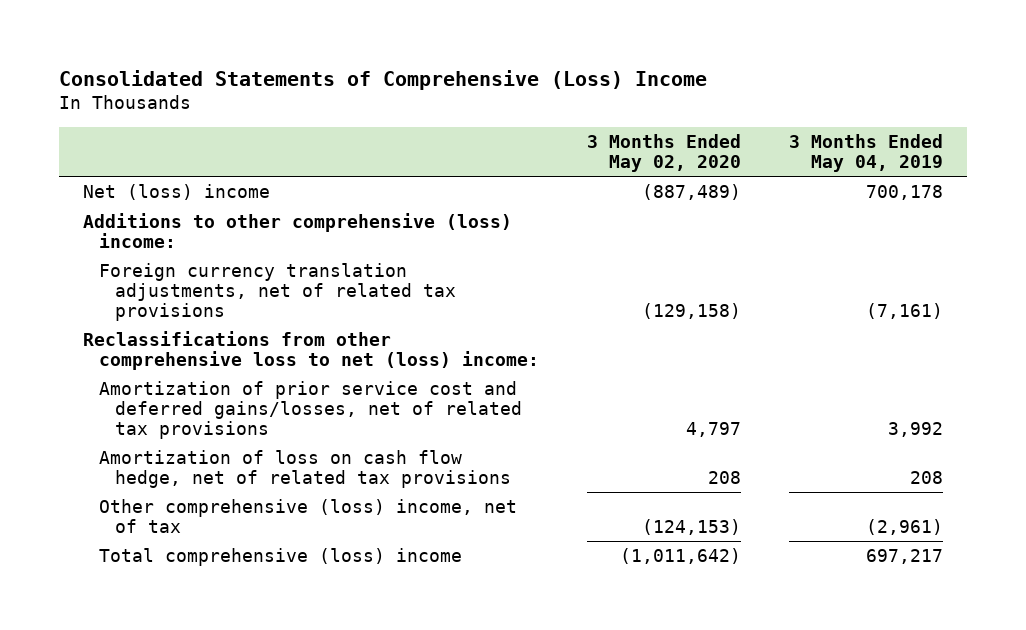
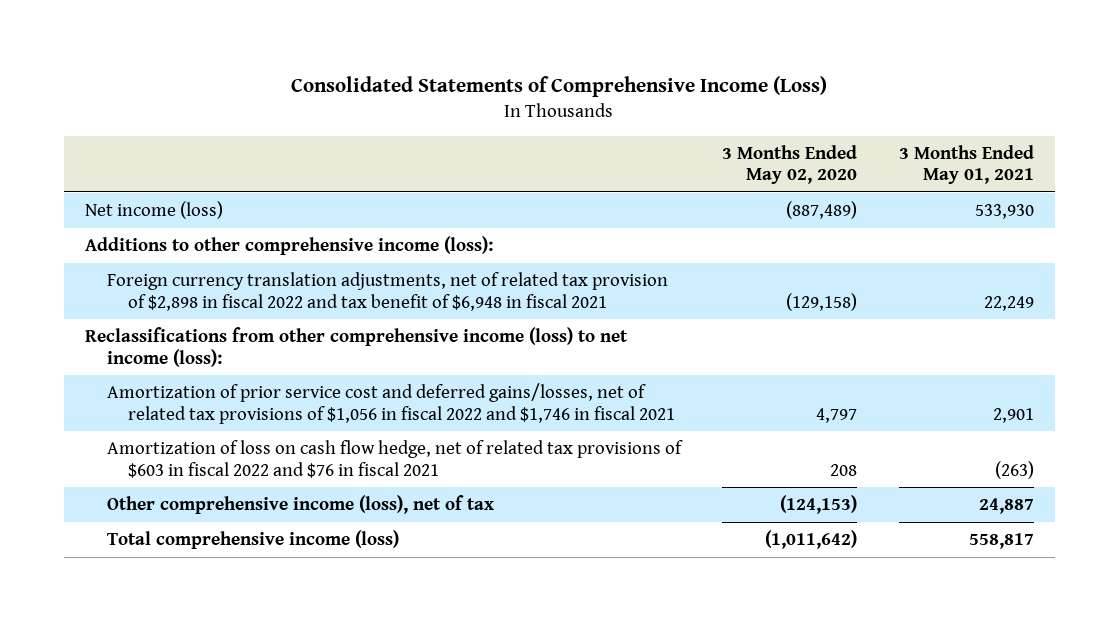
[59,70,708,91] Consolidated Statements of Comprehensive (Loss) Income -> [291,76,828,98] Consolidated Statements of Comprehensive Income (Loss)
[788,133,943,172] 3 Months Ended May 04, 2019 -> none
none -> [898,144,1034,185] 3 Months Ended May 01, 2021
[83,184,271,201] Net (loss) income -> [84,201,223,220] Net income (loss)
[83,213,513,248] Additions to other comprehensive (loss) income: -> [84,236,493,256] Additions to other comprehensive income (loss):
[99,263,457,321] Foreign currency translation adjustments, net of related tax provisions -> [106,272,668,311] Foreign currency translation adjustments, net of related tax provision of $2,898 in fiscal 2022 and tax benefit of $6,948 in fiscal 2021
[83,331,540,370] Reclassifications from other comprehensive loss to net (loss) income: -> [84,327,628,367] Reclassifications from other comprehensive income (loss) to net income (loss):
[99,381,523,439] Amortization of prior service cost and deferred gains/losses, net of related tax provisions -> [106,383,676,424] Amortization of prior service cost and deferred gains/losses, net of related tax provisions of $1,056 in fiscal 2022 and $1,746 in fiscal 2021
[99,450,512,488] Amortization of loss on cash flow hedge, net of related tax provisions -> [106,440,683,478] Amortization of loss on cash flow hedge, net of related tax provisions of $603 in fiscal 2022 and $76 in fiscal 2021
[99,499,518,533] Other comprehensive (loss) income, net of tax -> [106,495,494,515] Other comprehensive income (loss), net of tax
[99,548,463,567] Total comprehensive (loss) income -> [106,530,399,550] Total comprehensive income (loss)

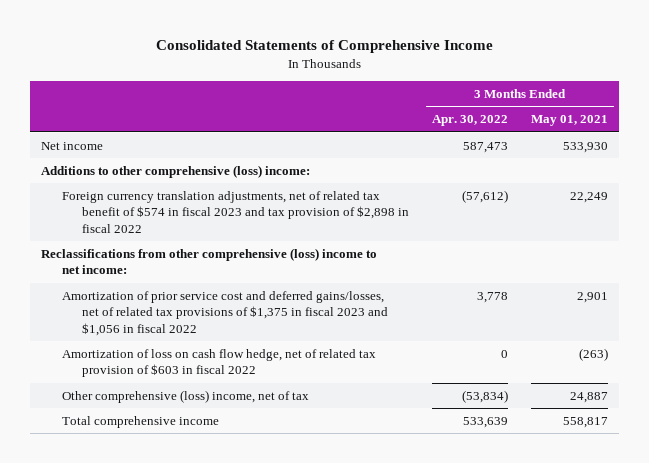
[291,76,828,98] Consolidated Statements of Comprehensive Income (Loss) -> [155,40,493,54] Consolidated Statements of Comprehensive Income
[722,144,858,185] 3 Months Ended May 02, 2020 -> none
none -> [431,115,508,127] Apr. 30, 2022
[84,201,223,220] Net income (loss) -> [41,141,104,150] Net income
[84,236,493,256] Additions to other comprehensive income (loss): -> [41,164,311,178] Additions to other comprehensive (loss) income:
[106,272,668,311] Foreign currency translation adjustments, net of related tax provision of $2,898 in fiscal 2022 and tax benefit of $6,948 in fiscal 2021 -> [61,190,410,233] Foreign currency translation adjustments, net of related tax benefit of $574 in fiscal 2023 and tax provision of $2,898 in fiscal 2022
[84,327,628,367] Reclassifications from other comprehensive income (loss) to net income (loss): -> [41,247,378,275] Reclassifications from other comprehensive (loss) income to net income:
[106,383,676,424] Amortization of prior service cost and deferred gains/losses, net of related tax provisions of $1,056 in fiscal 2022 and $1,746 in fiscal 2021 -> [61,290,389,336] Amortization of prior service cost and deferred gains/losses, net of related tax provisions of $1,375 in fiscal 2023 and $1,056 in fiscal 2022
[106,440,683,478] Amortization of loss on cash flow hedge, net of related tax provisions of $603 in fiscal 2022 and $76 in fiscal 2021 -> [61,348,376,378] Amortization of loss on cash flow hedge, net of related tax provision of $603 in fiscal 2022
[106,495,494,515] Other comprehensive income (loss), net of tax -> [61,389,309,403] Other comprehensive (loss) income, net of tax
[106,530,399,550] Total comprehensive income (loss) -> [61,415,219,428] Total comprehensive income

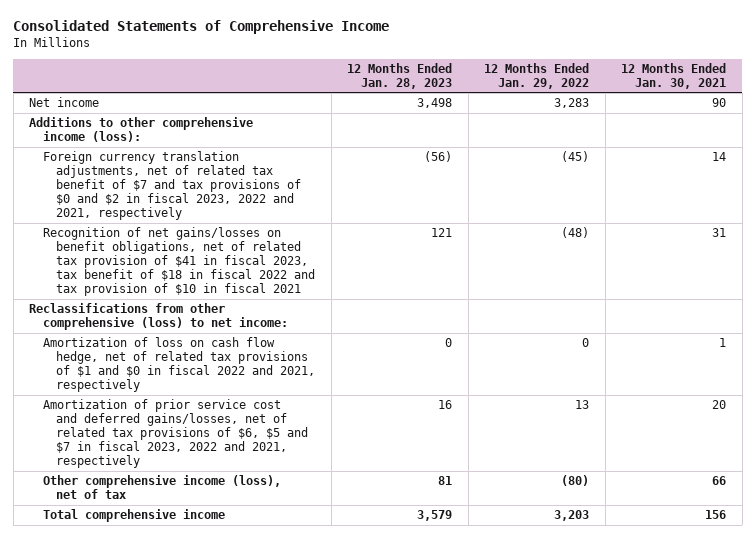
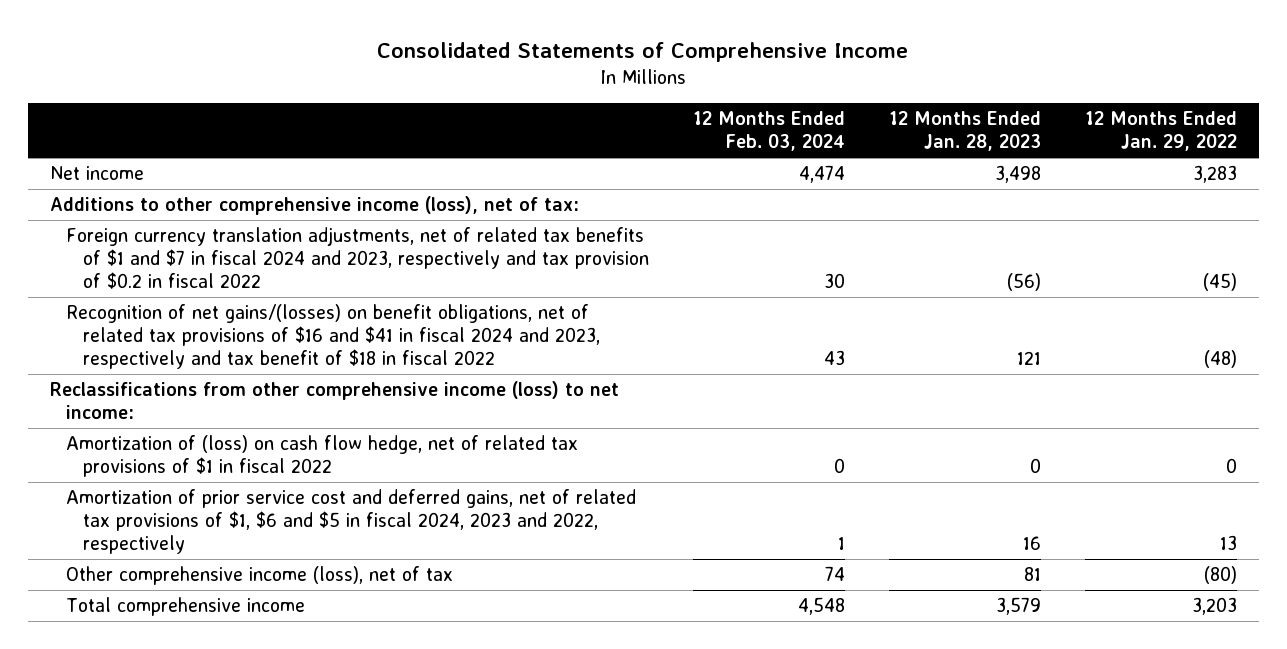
[621,62,727,89] 12 Months Ended Jan. 30, 2021 -> none
none -> [693,111,846,152] 12 Months Ended Feb. 03, 2024
[29,117,254,143] Additions to other comprehensive income (loss): -> [49,195,579,215] Additions to other comprehensive income (loss), net of tax:
[42,151,302,221] Foreign currency translation adjustments, net of related tax benefit of $7 and tax provisions of $0 and $2 in fiscal 2023, 2022 and 2021, respectively -> [66,226,650,290] Foreign currency translation adjustments, net of related tax benefits of $1 and $7 in fiscal 2024 and 2023, respectively and tax provision of $0.2 in fiscal 2022
[42,227,316,297] Recognition of net gains/losses on benefit obligations, net of related tax provision of $41 in fiscal 2023, tax benefit of $18 in fiscal 2022 and tax provision of $10 in fiscal 2021 -> [66,303,601,370] Recognition of net gains/(losses) on benefit obligations, net of related tax provisions of $16 and $41 in fiscal 2024 and 2023, respectively and tax benefit of $18 in fiscal 2022
[29,303,288,331] Reclassifications from other comprehensive (loss) to net income: -> [49,380,619,420] Reclassifications from other comprehensive income (loss) to net income:
[42,337,316,393] Amortization of loss on cash flow hedge, net of related tax provisions of $1 and $0 in fiscal 2022 and 2021, respectively -> [66,434,579,478] Amortization of (loss) on cash flow hedge, net of related tax provisions of $1 in fiscal 2022
[42,399,309,469] Amortization of prior service cost and deferred gains/losses, net of related tax provisions of $6, $5 and $7 in fiscal 2023, 2022 and 2021, respectively -> [66,488,637,555] Amortization of prior service cost and deferred gains, net of related tax provisions of $1, $6 and $5 in fiscal 2024, 2023 and 2022, respectively

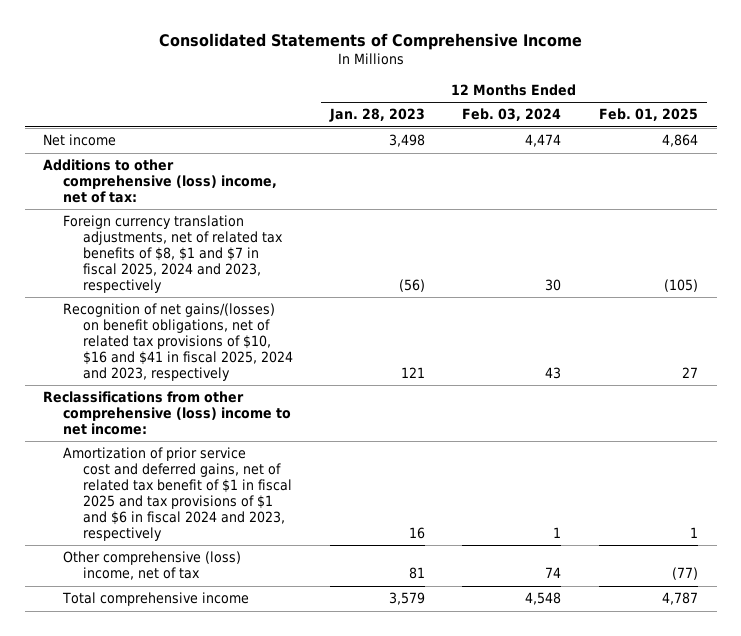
[1085,111,1238,152] 12 Months Ended Jan. 29, 2022 -> none
none -> [598,108,698,122] Feb. 01, 2025
[66,434,579,478] Amortization of (loss) on cash flow hedge, net of related tax provisions of $1 in fiscal 2022 -> none
[49,195,579,215] Additions to other comprehensive income (loss), net of tax: -> [43,159,277,204] Additions to other comprehensive (loss) income, net of tax:
[66,226,650,290] Foreign currency translation adjustments, net of related tax benefits of $1 and $7 in fiscal 2024 and 2023, respectively and tax provision of $0.2 in fiscal 2022 -> [62,215,283,293] Foreign currency translation adjustments, net of related tax benefits of $8, $1 and $7 in fiscal 2025, 2024 and 2023, respectively
[66,303,601,370] Recognition of net gains/(losses) on benefit obligations, net of related tax provisions of $16 and $41 in fiscal 2024 and 2023, respectively and tax benefit of $18 in fiscal 2022 -> [62,303,293,381] Recognition of net gains/(losses) on benefit obligations, net of related tax provisions of $10, $16 and $41 in fiscal 2025, 2024 and 2023, respectively
[49,380,619,420] Reclassifications from other comprehensive income (loss) to net income: -> [43,391,291,436] Reclassifications from other comprehensive (loss) income to net income:
[66,488,637,555] Amortization of prior service cost and deferred gains, net of related tax provisions of $1, $6 and $5 in fiscal 2024, 2023 and 2022, respectively -> [62,447,292,541] Amortization of prior service cost and deferred gains, net of related tax benefit of $1 in fiscal 2025 and tax provisions of $1 and $6 in fiscal 2024 and 2023, respectively
[66,565,454,585] Other comprehensive income (loss), net of tax -> [62,551,241,581] Other comprehensive (loss) income, net of tax

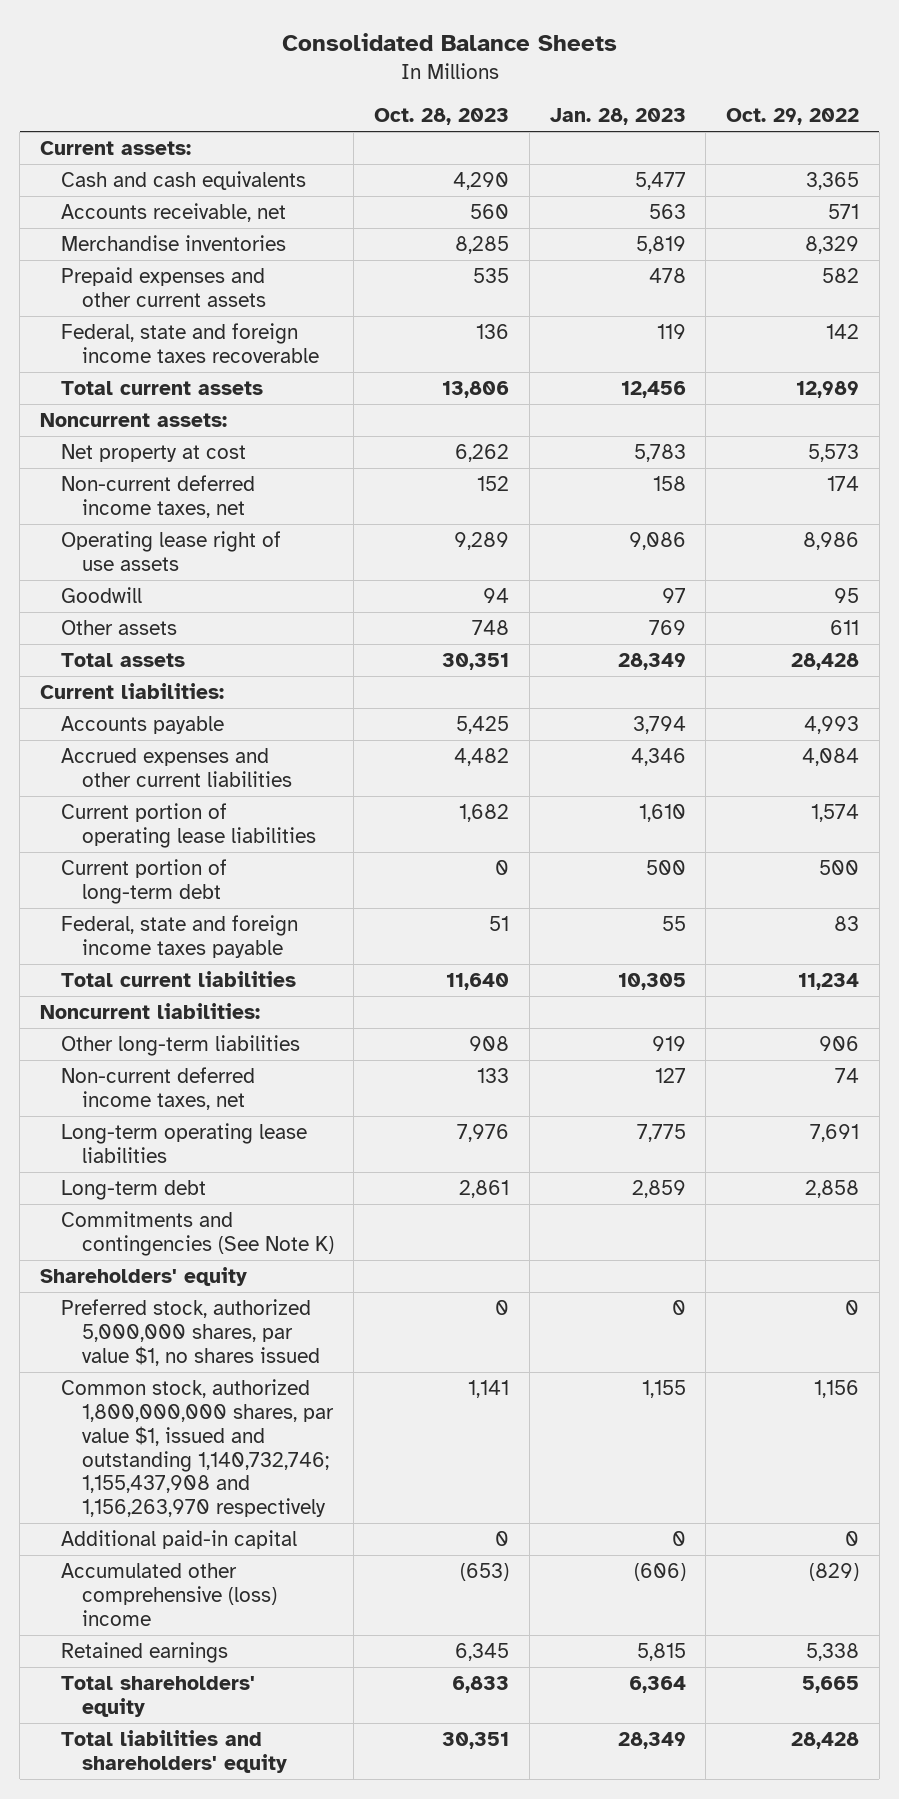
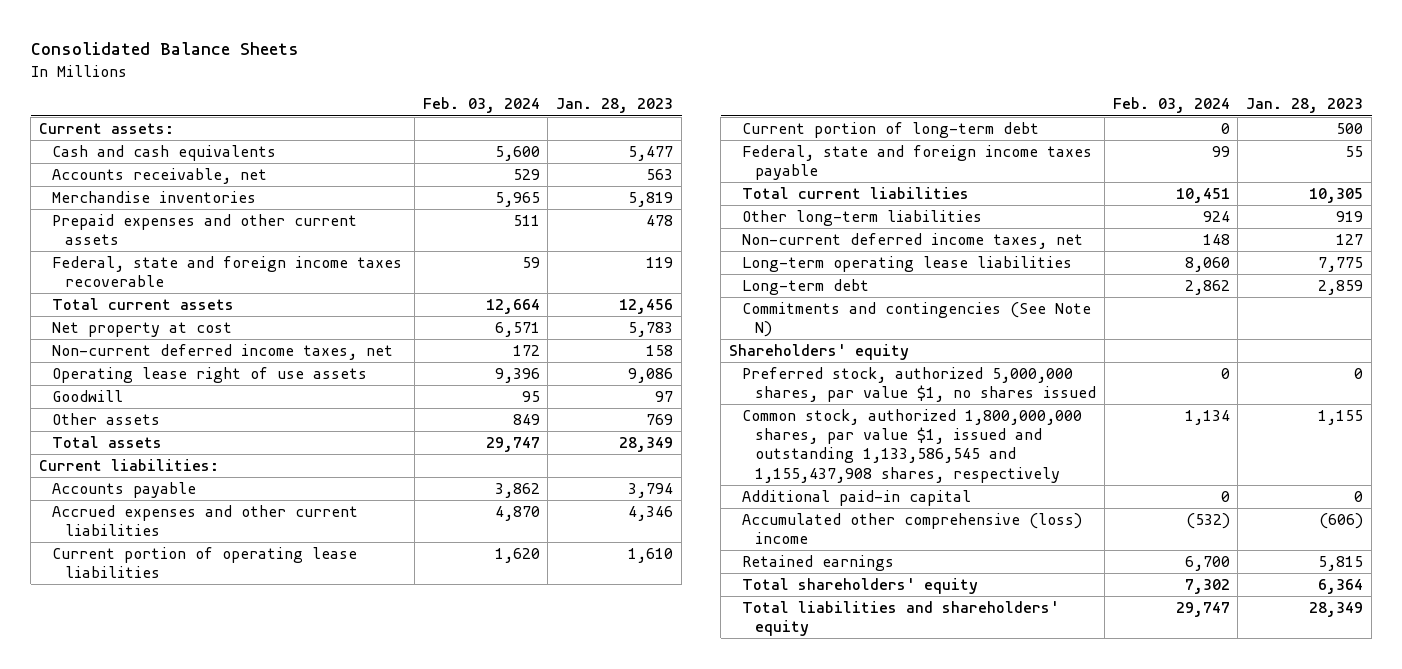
[374,108,510,126] Oct. 28, 2023 -> none
[726,108,860,126] Oct. 29, 2022 -> none
none -> [422,97,540,114] Feb. 03, 2024
[40,412,228,427] Noncurrent assets: -> none
[40,1002,261,1019] Noncurrent liabilities: -> none
[60,1210,334,1256] Commitments and contingencies (See Note K) -> [742,301,1092,338] Commitments and contingencies (See Note N)
[60,1378,334,1518] Common stock, authorized 1,800,000,000 shares, par value $1, issued and outstanding 1,140,732,746; 1,155,437,908 and 1,156,263,970 respectively -> [742,408,1083,483] Common stock, authorized 1,800,000,000 shares, par value $1, issued and outstanding 1,133,586,545 and 1,155,437,908 shares, respectively

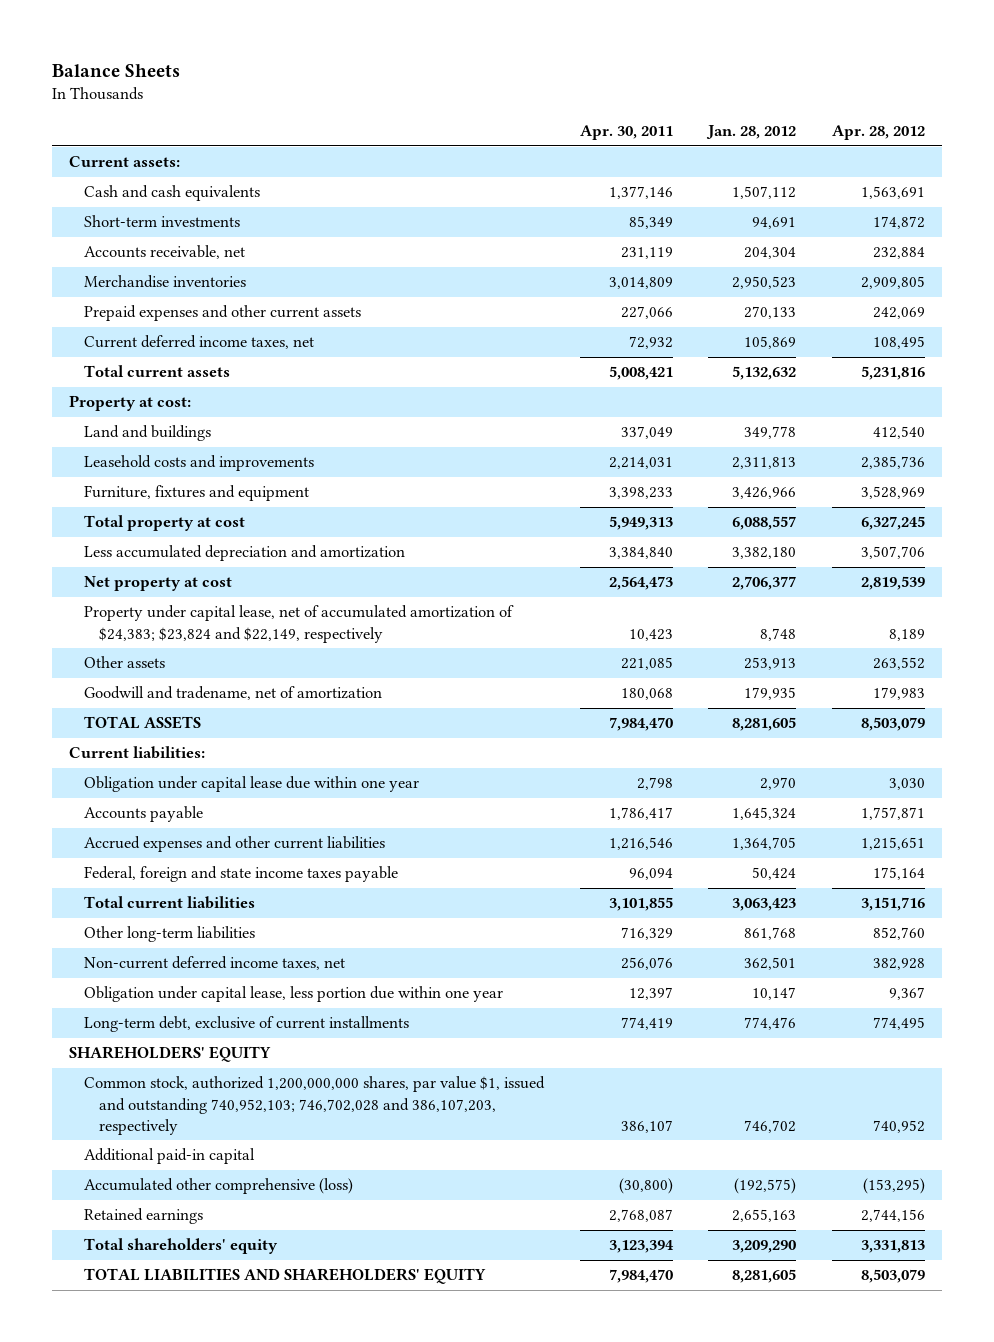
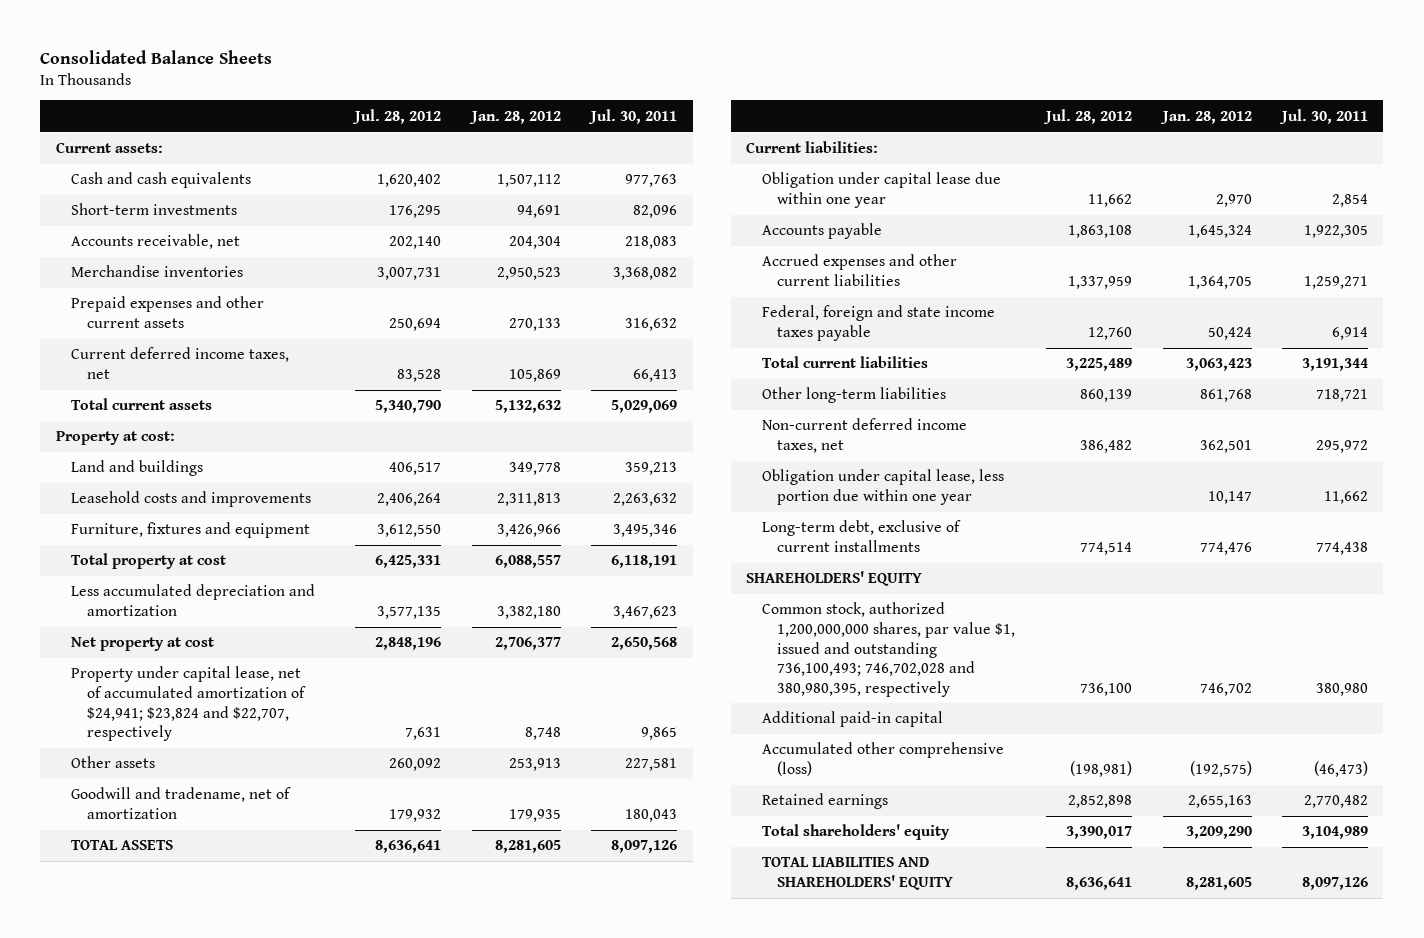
[51,64,180,78] Balance Sheets -> [40,50,273,65] Consolidated Balance Sheets
[579,125,673,141] Apr. 30, 2011 -> none
[831,125,925,141] Apr. 28, 2012 -> none
none -> [352,108,442,124] Jul. 28, 2012
none -> [588,108,678,124] Jul. 30, 2011
[84,605,515,643] Property under capital lease, net of accumulated amortization of $24,383; $23,824 and $22,149, respectively -> [71,666,306,742] Property under capital lease, net of accumulated amortization of $24,941; $23,824 and $22,707, respectively
[84,1076,546,1135] Common stock, authorized 1,200,000,000 shares, par value $1, issued and outstanding 740,952,103; 746,702,028 and 386,107,203, respectively -> [761,602,1016,697] Common stock, authorized 1,200,000,000 shares, par value $1, issued and outstanding 736,100,493; 746,702,028 and 380,980,395, respectively

